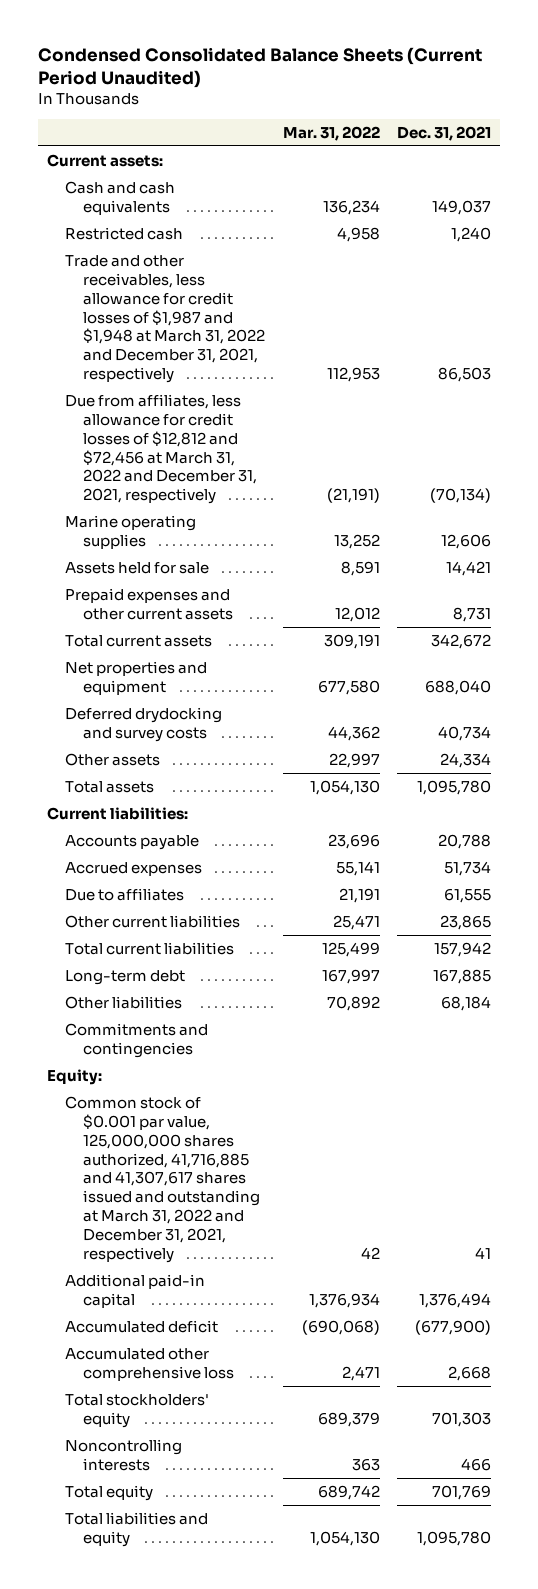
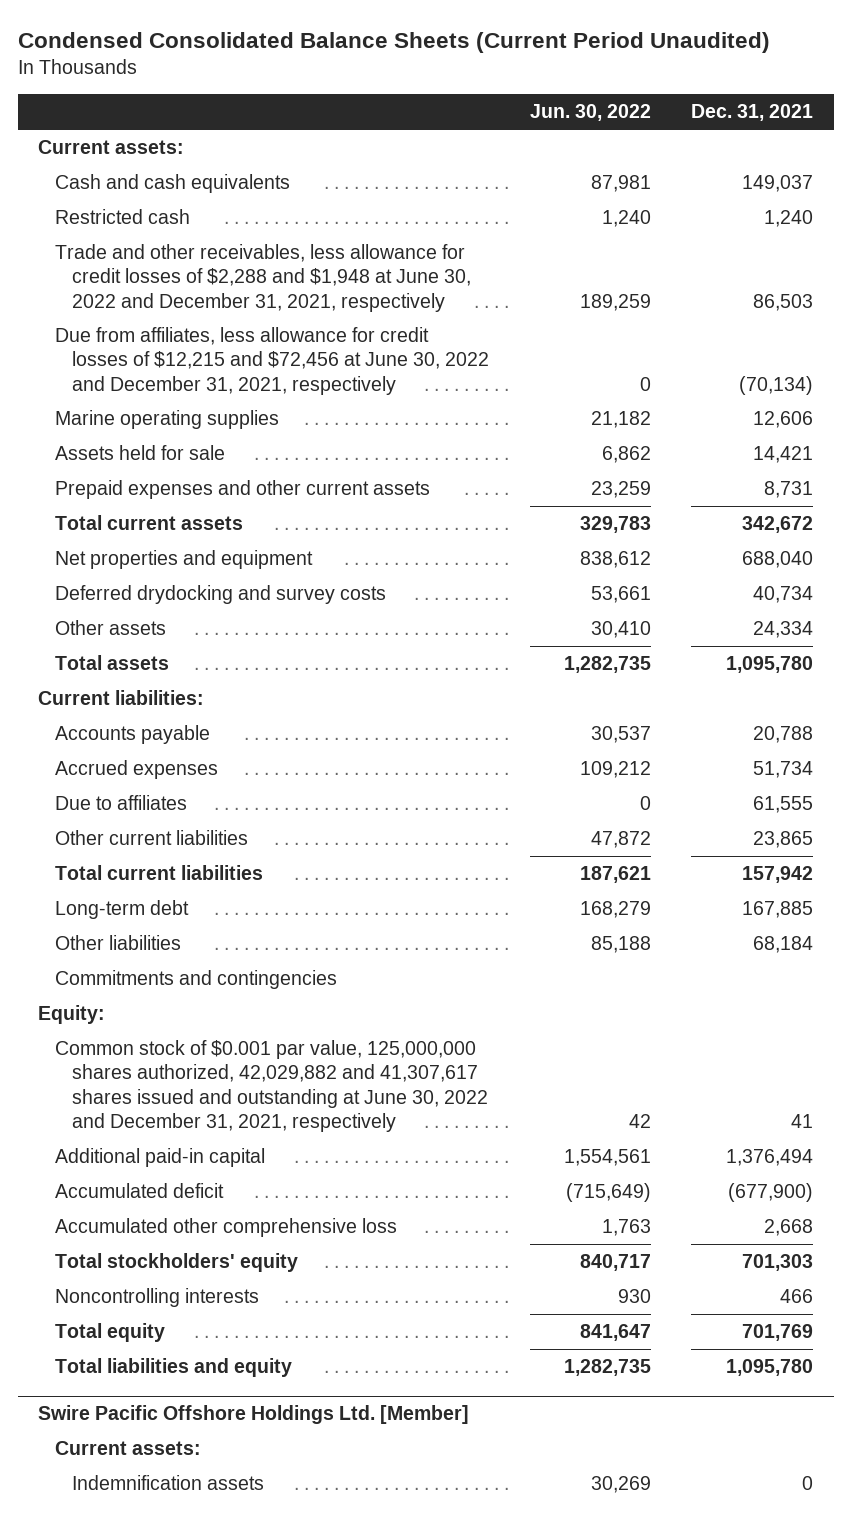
[282,125,380,141] Mar. 31, 2022 -> none
none -> [529,104,651,122] Jun. 30, 2022
[64,255,266,383] Trade and other receivables, less allowance for credit losses of $1,987 and $1,948 at March 31, 2022 and December 31, 2021, respectively -> [54,244,472,312] Trade and other receivables, less allowance for credit losses of $2,288 and $1,948 at June 30, 2022 and December 31, 2021, respectively
[64,394,258,505] Due from affiliates, less allowance for credit losses of $12,812 and $72,456 at March 31, 2022 and December 31, 2021, respectively -> [54,327,490,395] Due from affiliates, less allowance for credit losses of $12,215 and $72,456 at June 30, 2022 and December 31, 2021, respectively
[64,1096,261,1263] Common stock of $0.001 par value, 125,000,000 shares authorized, 41,716,885 and 41,307,617 shares issued and outstanding at March 31, 2022 and December 31, 2021, respectively -> [54,1040,489,1132] Common stock of $0.001 par value, 125,000,000 shares authorized, 42,029,882 and 41,307,617 shares issued and outstanding at June 30, 2022 and December 31, 2021, respectively
none -> [37,1405,469,1425] Swire Pacific Offshore Holdings Ltd. [Member]
none -> [54,1441,201,1456] Current assets:
none -> [72,1475,265,1491] Indemnification assets

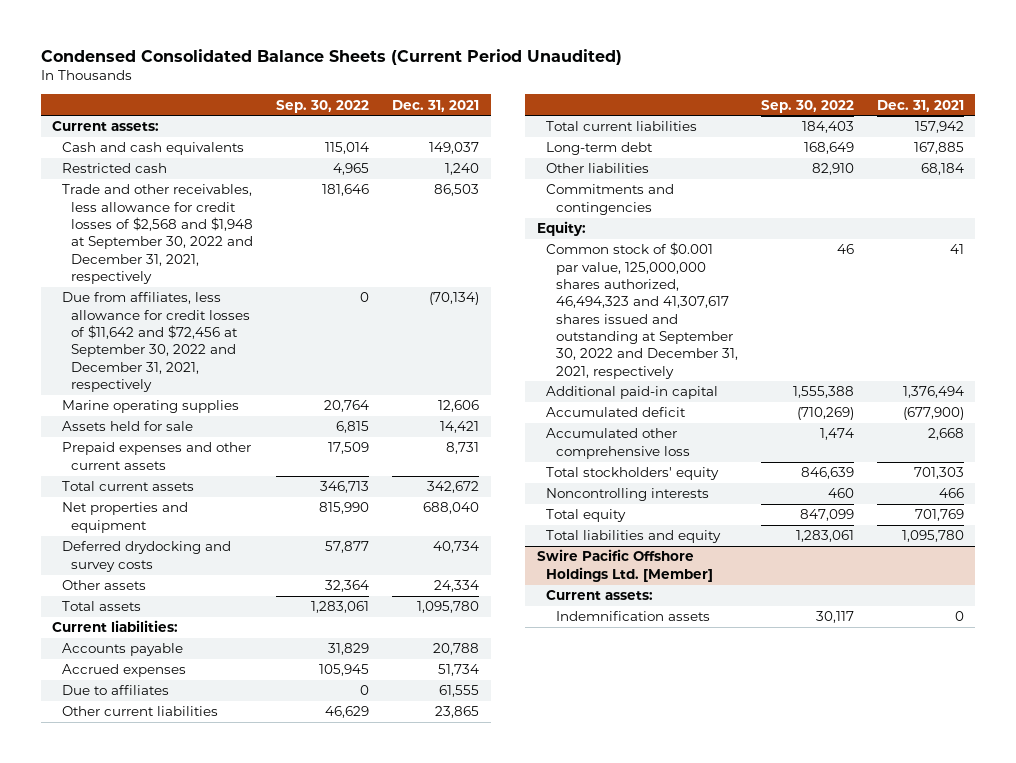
[529,104,651,122] Jun. 30, 2022 -> none
none -> [276,99,370,113] Sep. 30, 2022
[54,244,472,312] Trade and other receivables, less allowance for credit losses of $2,288 and $1,948 at June 30, 2022 and December 31, 2021, respectively -> [61,184,254,285] Trade and other receivables, less allowance for credit losses of $2,568 and $1,948 at September 30, 2022 and December 31, 2021, respectively
[54,327,490,395] Due from affiliates, less allowance for credit losses of $12,215 and $72,456 at June 30, 2022 and December 31, 2021, respectively -> [61,292,251,393] Due from affiliates, less allowance for credit losses of $11,642 and $72,456 at September 30, 2022 and December 31, 2021, respectively
[54,1040,489,1132] Common stock of $0.001 par value, 125,000,000 shares authorized, 42,029,882 and 41,307,617 shares issued and outstanding at June 30, 2022 and December 31, 2021, respectively -> [546,242,738,379] Common stock of $0.001 par value, 125,000,000 shares authorized, 46,494,323 and 41,307,617 shares issued and outstanding at September 30, 2022 and December 31, 2021, respectively

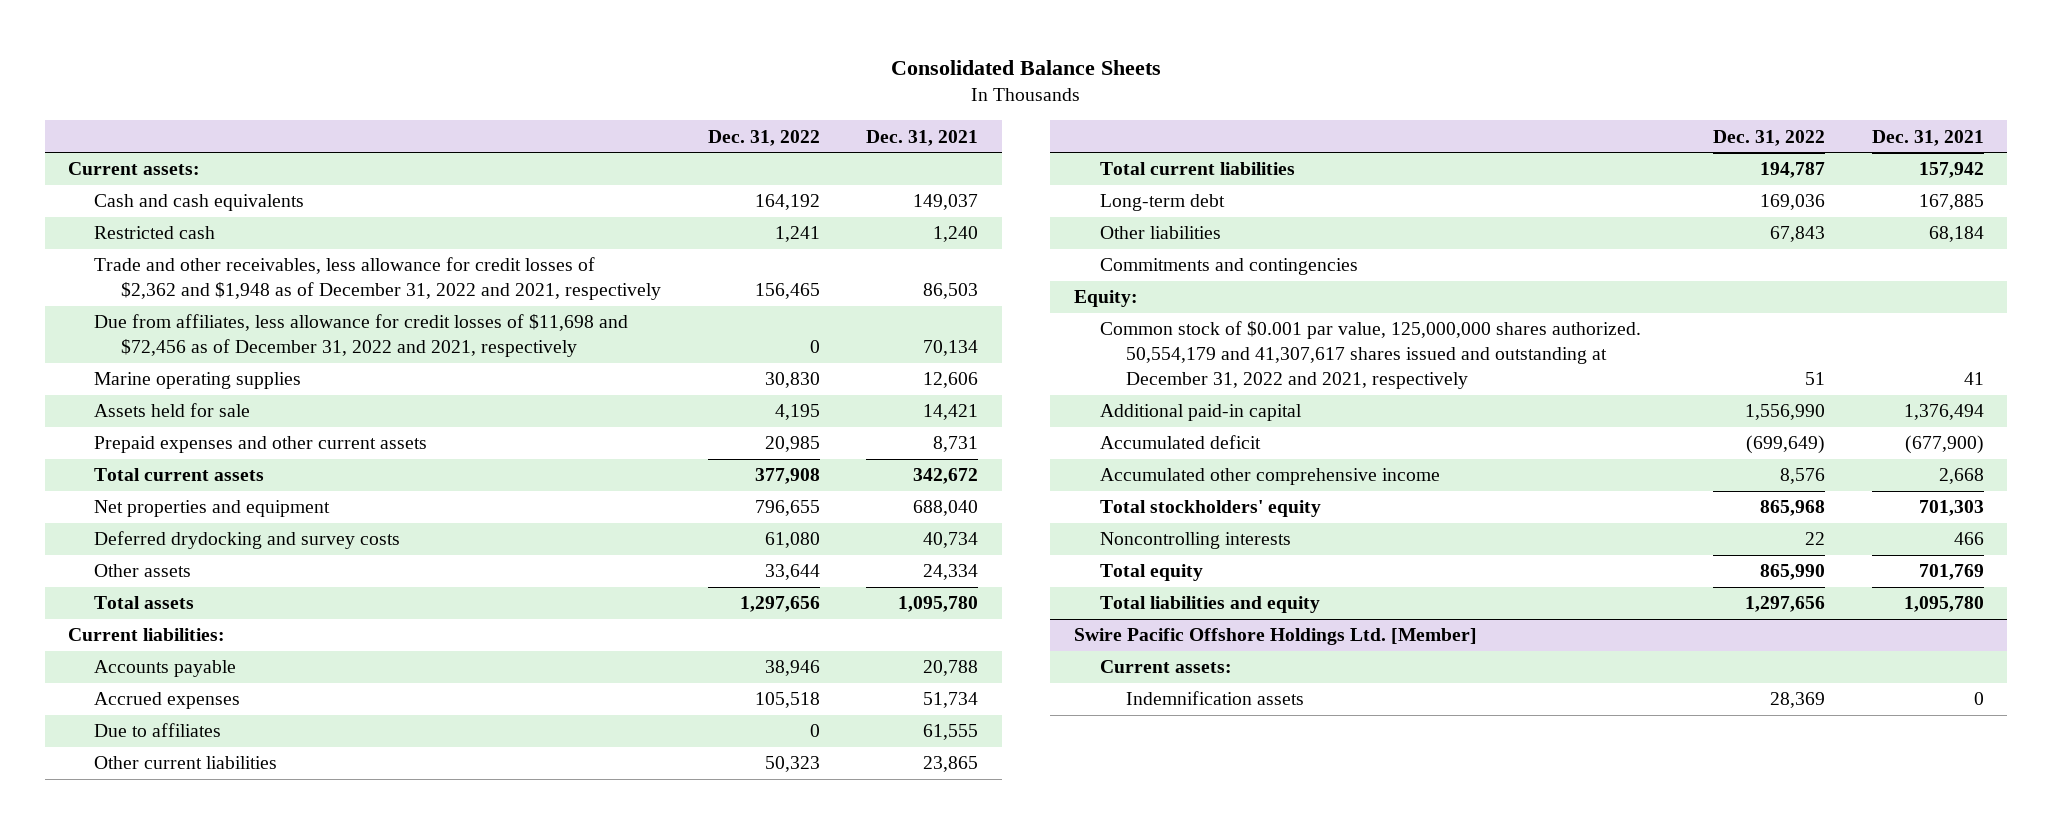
[40,48,622,65] Condensed Consolidated Balance Sheets (Current Period Unaudited) -> [891,59,1162,75] Consolidated Balance Sheets
[276,99,370,113] Sep. 30, 2022 -> none
none -> [707,129,820,146] Dec. 31, 2022
[61,184,254,285] Trade and other receivables, less allowance for credit losses of $2,568 and $1,948 at September 30, 2022 and December 31, 2021, respectively -> [94,257,661,301] Trade and other receivables, less allowance for credit losses of $2,362 and $1,948 as of December 31, 2022 and 2021, respectively
[61,292,251,393] Due from affiliates, less allowance for credit losses of $11,642 and $72,456 at September 30, 2022 and December 31, 2021, respectively -> [94,314,629,358] Due from affiliates, less allowance for credit losses of $11,698 and $72,456 as of December 31, 2022 and 2021, respectively
[429,292,480,306] (70,134) -> [923,340,979,357] 70,134
[546,242,738,379] Common stock of $0.001 par value, 125,000,000 shares authorized, 46,494,323 and 41,307,617 shares issued and outstanding at September 30, 2022 and December 31, 2021, respectively -> [1099,321,1641,390] Common stock of $0.001 par value, 125,000,000 shares authorized. 50,554,179 and 41,307,617 shares issued and outstanding at December 31, 2022 and 2021, respectively
[546,428,690,459] Accumulated other comprehensive loss -> [1099,468,1440,486] Accumulated other comprehensive income

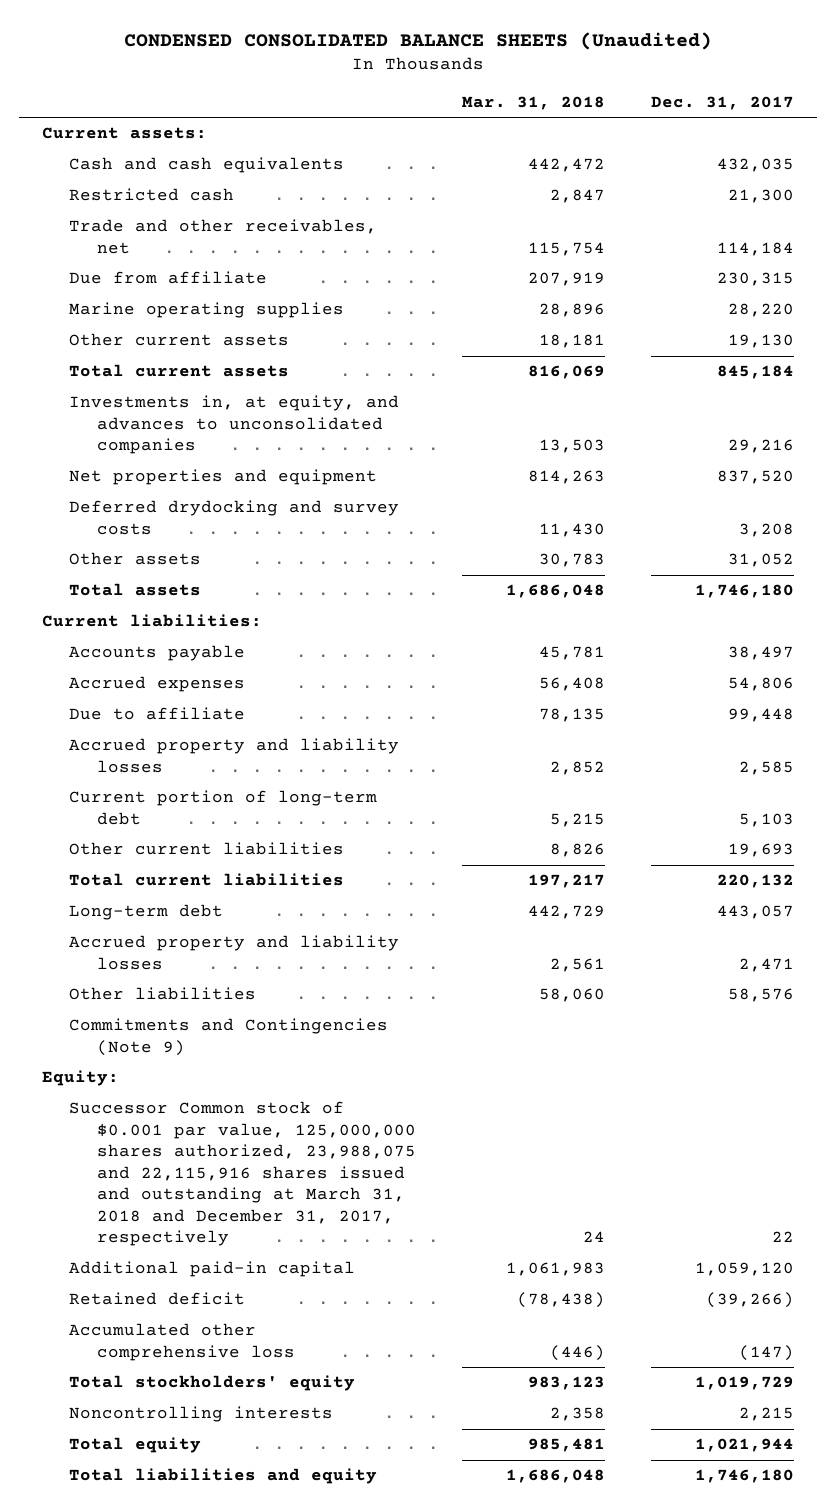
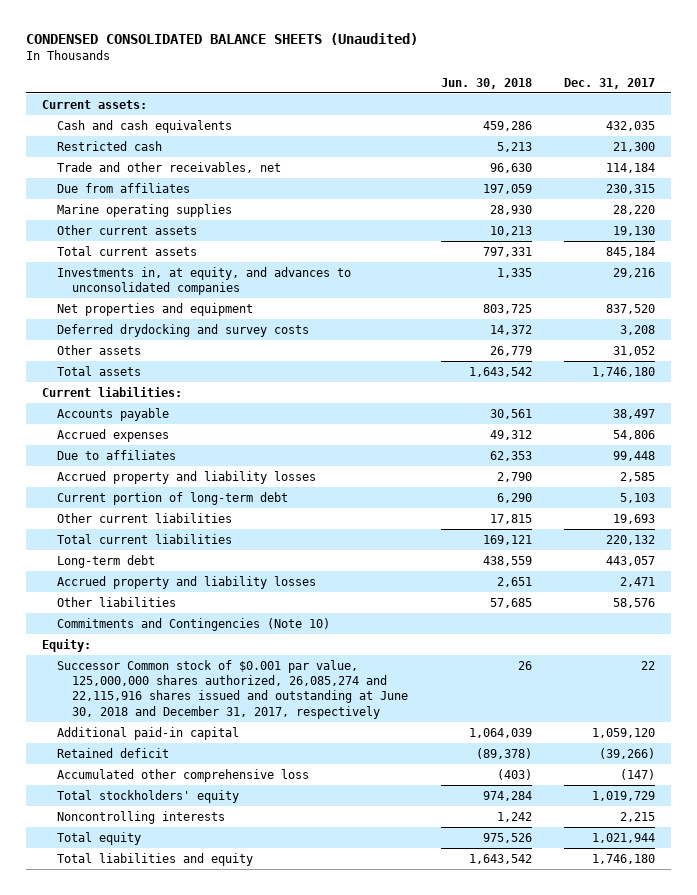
[462,96,606,111] Mar. 31, 2018 -> none
none -> [440,77,532,89] Jun. 30, 2018
[69,271,268,285] Due from affiliate -> [57,182,191,193] Due from affiliates
[69,707,246,721] Due to affiliate -> [57,449,177,460] Due to affiliates
[69,1018,389,1056] Commitments and Contingencies (Note 9) -> [57,617,331,631] Commitments and Contingencies (Note 10)
[69,1101,417,1247] Successor Common stock of $0.001 par value, 125,000,000 shares authorized, 23,988,075 and 22,115,916 shares issued and outstanding at March 31, 2018 and December 31, 2017, respectively -> [57,659,409,719] Successor Common stock of $0.001 par value, 125,000,000 shares authorized, 26,085,274 and 22,115,916 shares issued and outstanding at June 30, 2018 and December 31, 2017, respectively

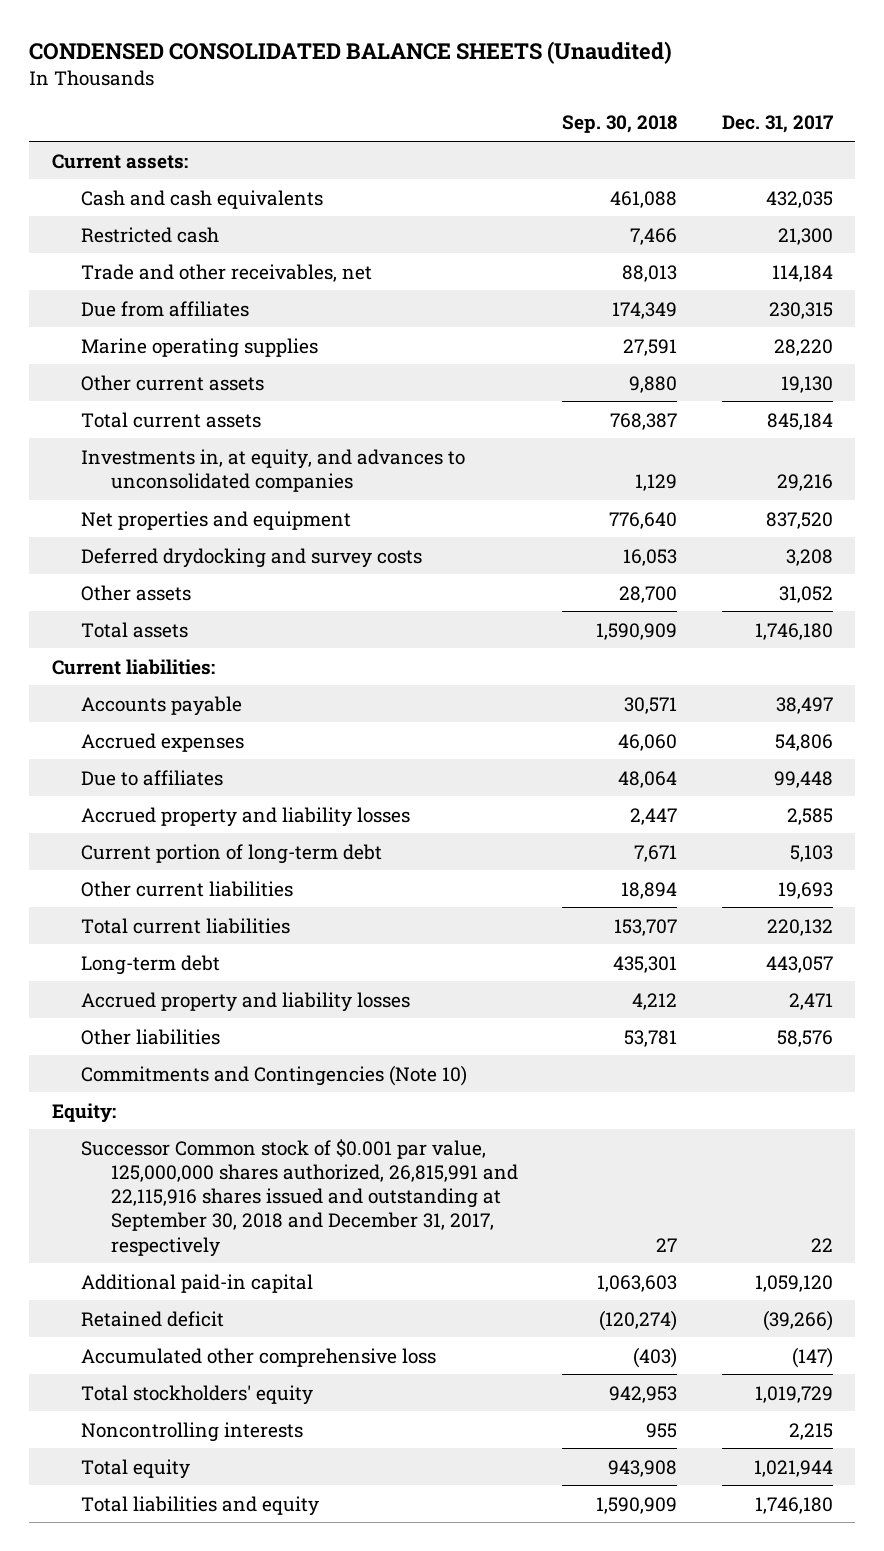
[440,77,532,89] Jun. 30, 2018 -> none
none -> [562,115,678,134] Sep. 30, 2018
[57,659,409,719] Successor Common stock of $0.001 par value, 125,000,000 shares authorized, 26,085,274 and 22,115,916 shares issued and outstanding at June 30, 2018 and December 31, 2017, respectively -> [81,1138,518,1257] Successor Common stock of $0.001 par value, 125,000,000 shares authorized, 26,815,991 and 22,115,916 shares issued and outstanding at September 30, 2018 and December 31, 2017, respectively

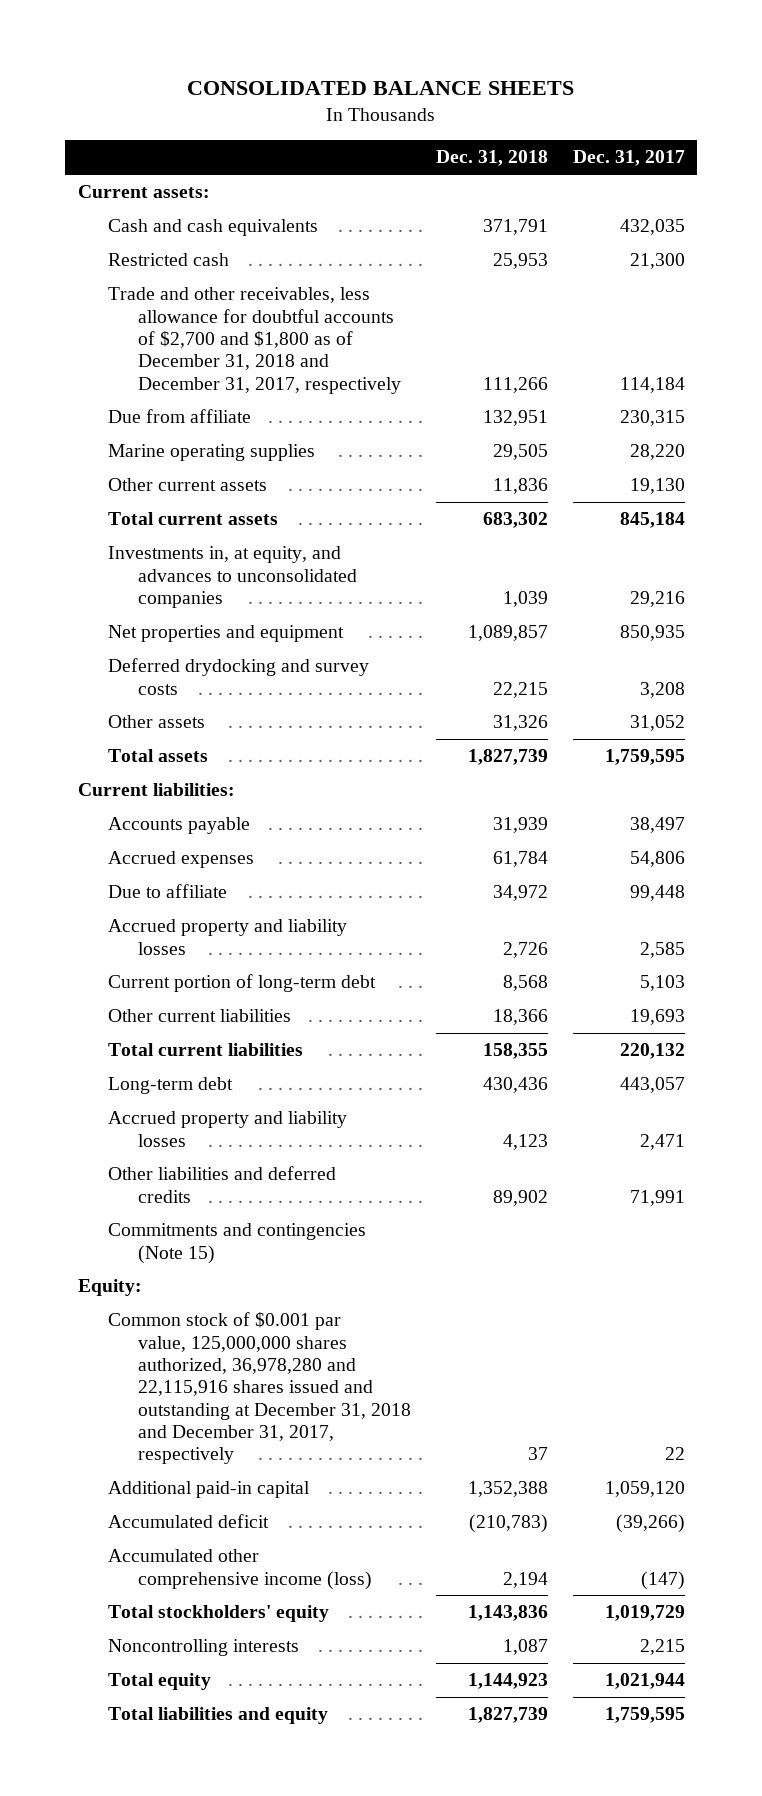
[29,41,673,65] CONDENSED CONSOLIDATED BALANCE SHEETS (Unaudited) -> [187,80,575,95] CONSOLIDATED BALANCE SHEETS
[562,115,678,134] Sep. 30, 2018 -> none
none -> [435,150,548,167] Dec. 31, 2018
[81,263,373,282] Trade and other receivables, net -> [107,287,401,394] Trade and other receivables, less allowance for doubtful accounts of $2,700 and $1,800 as of December 31, 2018 and December 31, 2017, respectively
[81,300,250,317] Due from affiliates -> [107,409,251,424] Due from affiliate
[765,511,833,529] 837,520 -> [619,625,685,642] 850,935
[754,622,833,640] 1,746,180 -> [604,749,685,766] 1,759,595
[81,769,224,786] Due to affiliates -> [107,884,227,899] Due to affiliate
[81,1028,221,1045] Other liabilities -> [107,1166,336,1203] Other liabilities and deferred credits
[776,1029,833,1047] 58,576 -> [629,1189,685,1206] 71,991
[81,1064,468,1086] Commitments and Contingencies (Note 10) -> [107,1223,366,1264] Commitments and contingencies (Note 15)
[81,1138,518,1257] Successor Common stock of $0.001 par value, 125,000,000 shares authorized, 26,815,991 and 22,115,916 shares issued and outstanding at September 30, 2018 and December 31, 2017, respectively -> [107,1312,411,1465] Common stock of $0.001 par value, 125,000,000 shares authorized, 36,978,280 and 22,115,916 shares issued and outstanding at December 31, 2018 and December 31, 2017, respectively
[81,1310,225,1327] Retained deficit -> [107,1514,269,1529] Accumulated deficit
[81,1347,437,1367] Accumulated other comprehensive loss -> [107,1549,372,1590] Accumulated other comprehensive income (loss)
[754,1496,833,1514] 1,746,180 -> [604,1707,685,1724] 1,759,595

